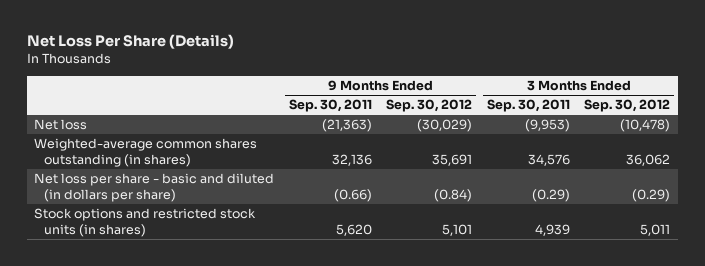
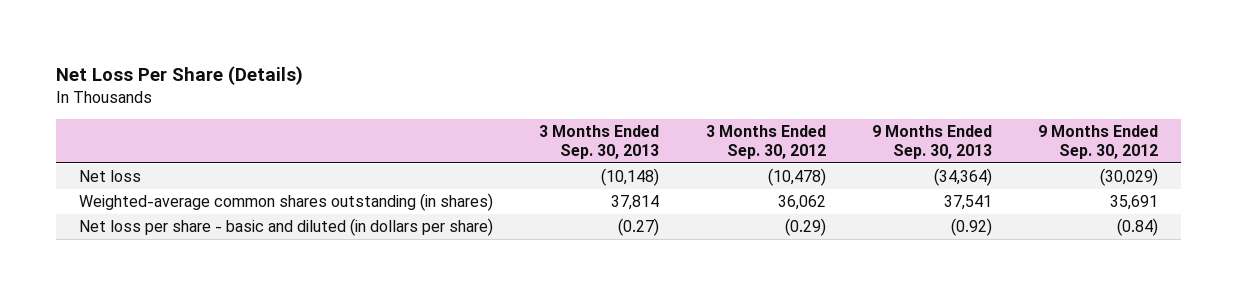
[288,99,372,113] Sep. 30, 2011 -> none
[486,99,570,113] Sep. 30, 2011 -> none
none -> [539,125,660,159] 3 Months Ended Sep. 30, 2013
none -> [871,125,992,159] 9 Months Ended Sep. 30, 2013
[34,208,257,237] Stock options and restricted stock units (in shares) -> none

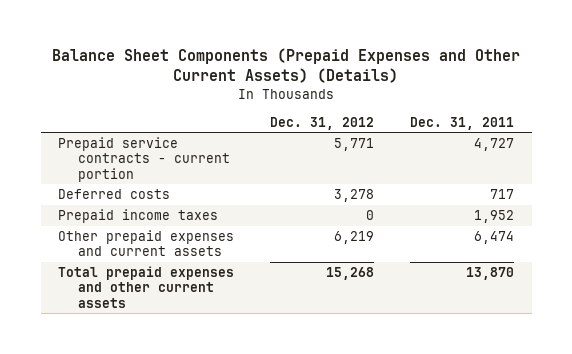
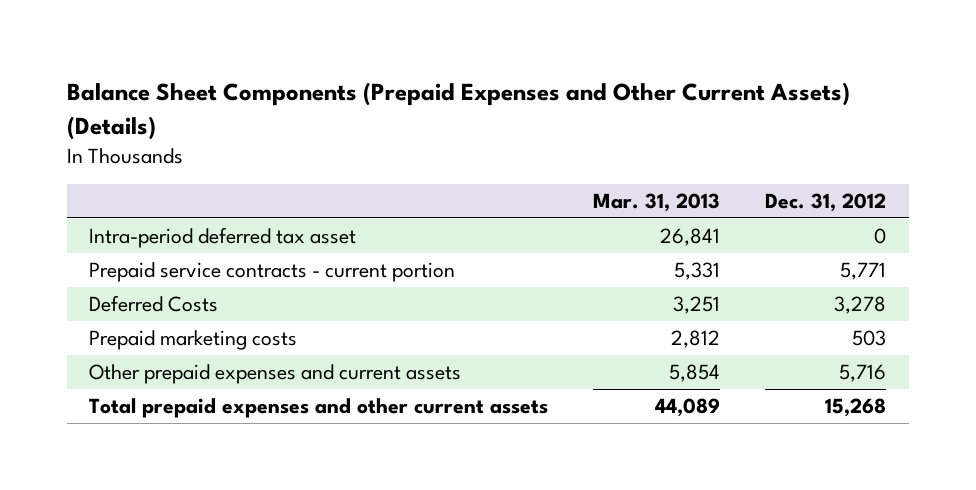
[409,116,514,130] Dec. 31, 2011 -> none
none -> [593,193,721,213] Mar. 31, 2013
none -> [89,226,357,248] Intra-period deferred tax asset
[58,209,219,224] Prepaid income taxes -> none
[58,189,171,200] Deferred costs -> [89,294,219,312] Deferred Costs
none -> [89,329,298,350] Prepaid marketing costs
[334,231,375,245] 6,219 -> [839,363,887,382] 5,716

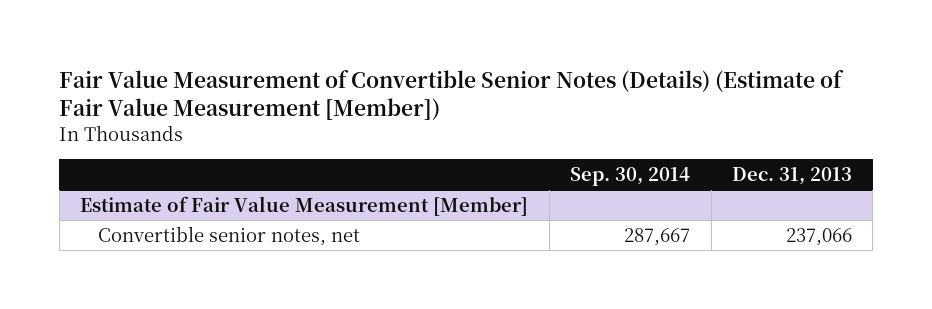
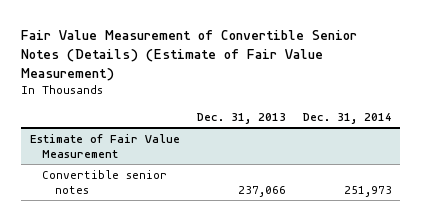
[59,69,845,120] Fair Value Measurement of Convertible Senior Notes (Details) (Estimate of Fair Value Measurement [Member]) -> [21,29,358,81] Fair Value Measurement of Convertible Senior Notes (Details) (Estimate of Fair Value Measurement)
[570,166,691,186] Sep. 30, 2014 -> none
none -> [302,113,392,125] Dec. 31, 2014
[80,195,529,216] Estimate of Fair Value Measurement [Member] -> [29,133,180,159] Estimate of Fair Value Measurement
[97,225,360,246] Convertible senior notes, net -> [42,169,168,195] Convertible senior notes

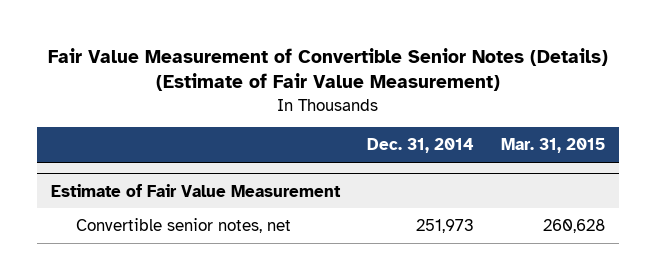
[196,113,286,125] Dec. 31, 2013 -> none
none -> [501,138,606,154] Mar. 31, 2015
[42,169,168,195] Convertible senior notes -> [75,217,291,233] Convertible senior notes, net

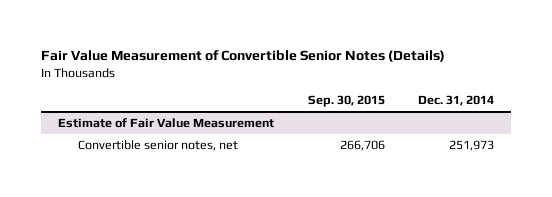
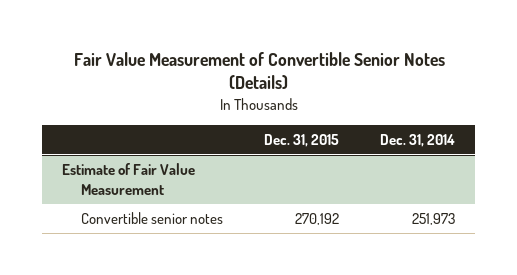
[307,95,385,108] Sep. 30, 2015 -> none
none -> [263,133,339,147] Dec. 31, 2015
[77,139,238,151] Convertible senior notes, net -> [81,212,224,225] Convertible senior notes

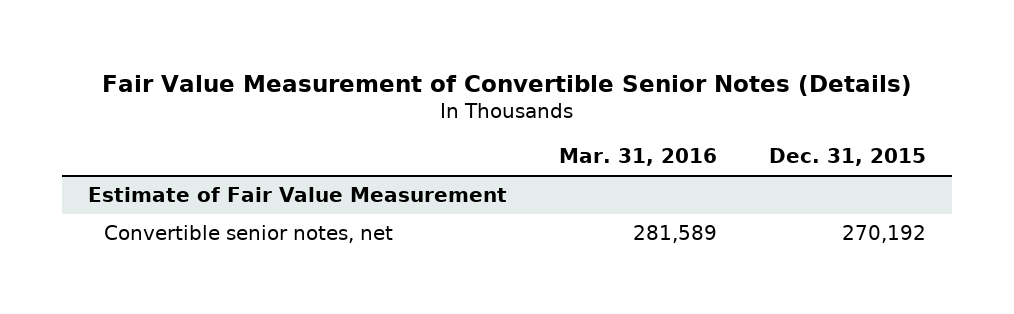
[379,133,455,147] Dec. 31, 2014 -> none
none -> [559,148,718,167] Mar. 31, 2016
[81,212,224,225] Convertible senior notes -> [103,224,393,243] Convertible senior notes, net

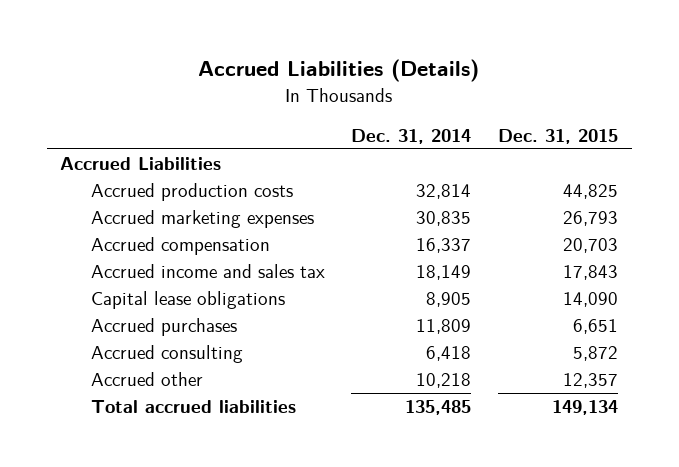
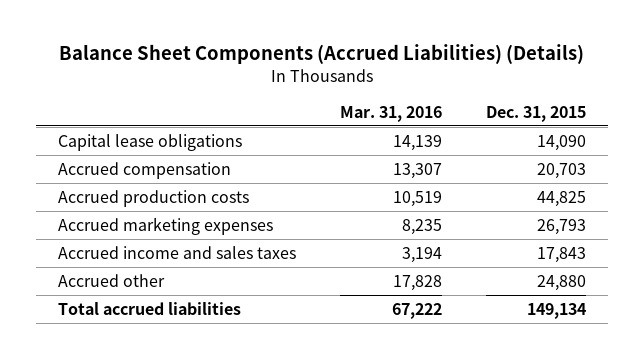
[198,59,480,83] Accrued Liabilities (Details) -> [58,44,584,65] Balance Sheet Components (Accrued Liabilities) (Details)
[351,128,472,144] Dec. 31, 2014 -> none
none -> [339,105,442,122] Mar. 31, 2016
[60,157,222,171] Accrued Liabilities -> none
[90,291,285,310] Capital lease obligations -> [57,133,242,151] Capital lease obligations
[90,237,270,256] Accrued compensation -> [57,161,231,179] Accrued compensation
[90,318,237,337] Accrued purchases -> none
[90,345,243,364] Accrued consulting -> none
[90,264,325,279] Accrued income and sales tax -> [57,245,296,259] Accrued income and sales taxes
[563,373,619,389] 12,357 -> [537,274,587,291] 24,880

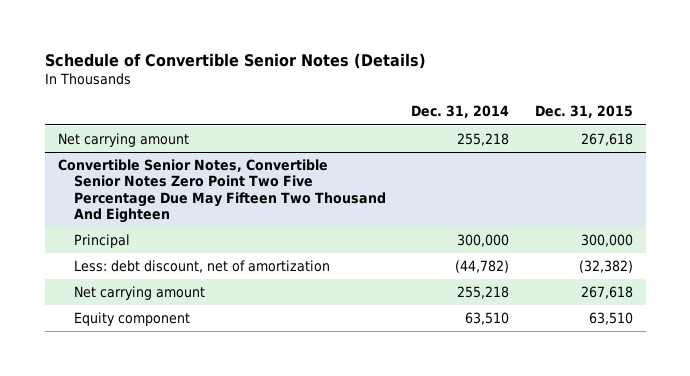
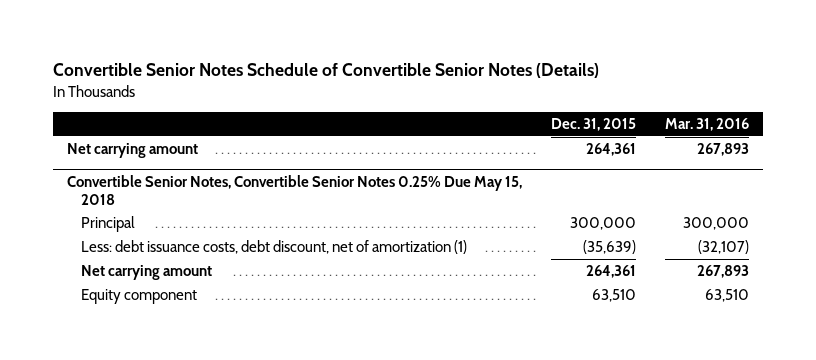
[44,53,426,70] Schedule of Convertible Senior Notes (Details) -> [52,63,599,79] Convertible Senior Notes Schedule of Convertible Senior Notes (Details)
[411,105,510,119] Dec. 31, 2014 -> none
none -> [664,118,749,132] Mar. 31, 2016
[57,159,386,223] Convertible Senior Notes, Convertible Senior Notes Zero Point Two Five Percentage Due May Fifteen Two Thousand And Eighteen -> none
[580,133,633,147] 267,618 -> [585,143,636,157] 264,361
none -> [66,175,522,205] Convertible Senior Notes, Convertible Senior Notes 0.25% Due May 15, 2018
[73,260,330,274] Less: debt discount, net of amortization -> [81,240,468,255] Less: debt issuance costs, debt discount, net of amortization (1)
[578,260,633,274] (32,382) -> [582,240,636,255] (35,639)
[580,286,633,300] 267,618 -> [585,265,636,279] 264,361

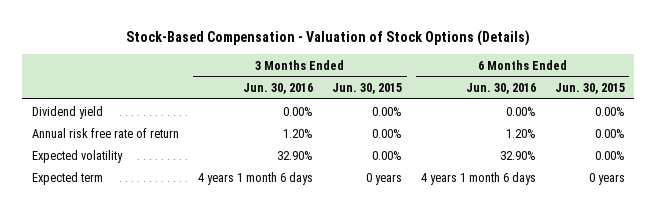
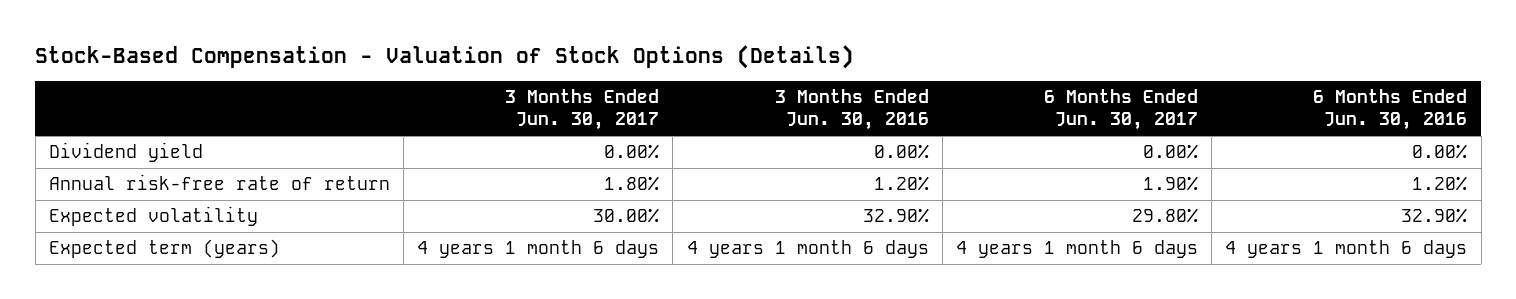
[331,82,402,94] Jun. 30, 2015 -> none
[554,82,625,94] Jun. 30, 2015 -> none
none -> [505,89,660,131] 3 Months Ended Jun. 30, 2017
none -> [1044,89,1199,131] 6 Months Ended Jun. 30, 2017
[31,127,179,138] Annual risk free rate of return -> [48,174,390,191] Annual risk-free rate of return
[31,171,103,185] Expected term -> [48,239,280,259] Expected term (years)

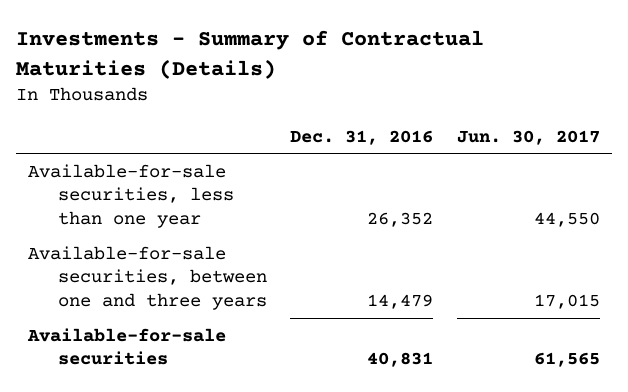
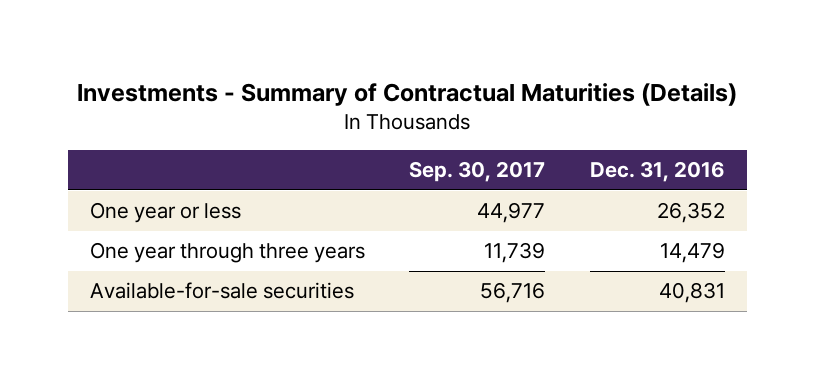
[457,129,601,145] Jun. 30, 2017 -> none
none -> [409,161,546,183] Sep. 30, 2017
[27,163,234,229] Available-for-sale securities, less than one year -> [90,202,242,224] One year or less
[27,245,267,311] Available-for-sale securities, between one and three years -> [90,242,366,264] One year through three years

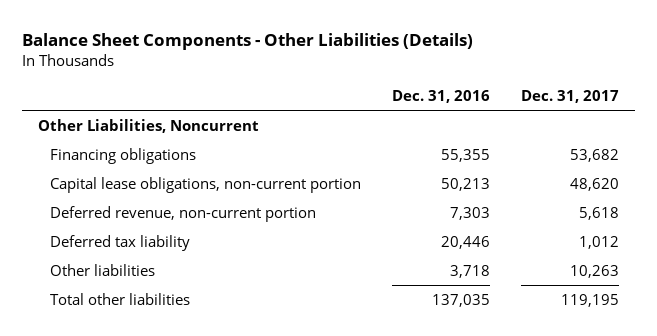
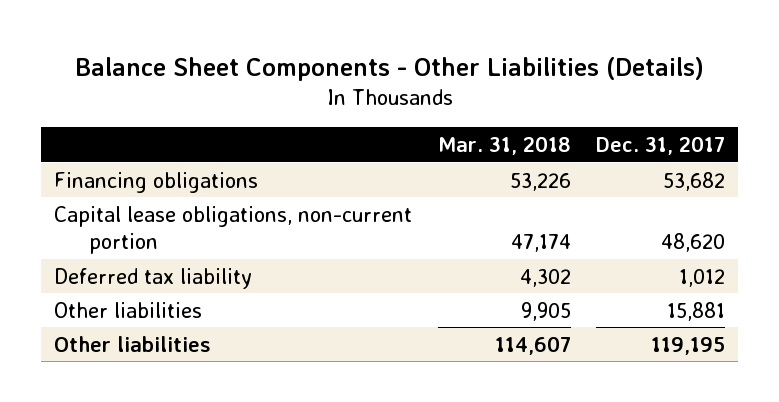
[391,89,490,103] Dec. 31, 2016 -> none
none -> [437,136,571,156] Mar. 31, 2018
[37,118,259,133] Other Liabilities, Noncurrent -> none
[49,205,316,222] Deferred revenue, non-current portion -> none
[570,264,620,278] 10,263 -> [667,301,726,321] 15,881
[49,292,190,305] Total other liabilities -> [54,335,212,352] Other liabilities

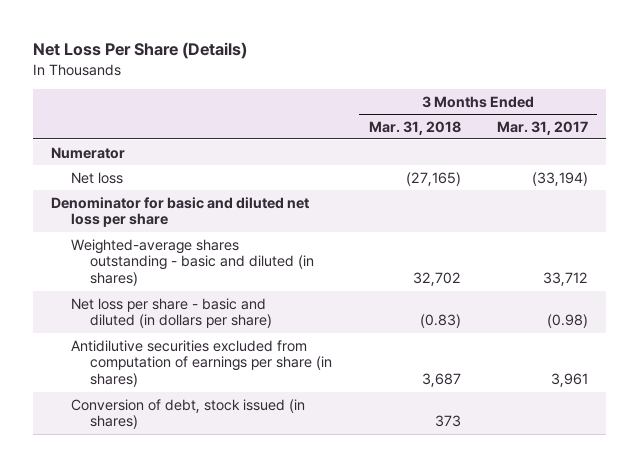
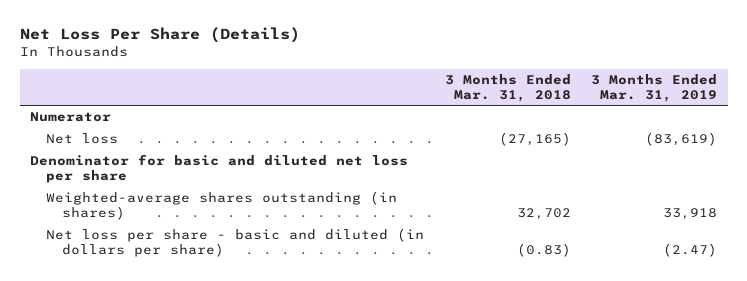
[496,120,588,135] Mar. 31, 2017 -> none
none -> [591,73,718,103] 3 Months Ended Mar. 31, 2019
[70,238,315,287] Weighted-average shares outstanding - basic and diluted (in shares) -> [46,191,398,221] Weighted-average shares outstanding (in shares)
[70,339,333,388] Antidilutive securities excluded from computation of earnings per share (in shares) -> none
[70,398,305,430] Conversion of debt, stock issued (in shares) -> none

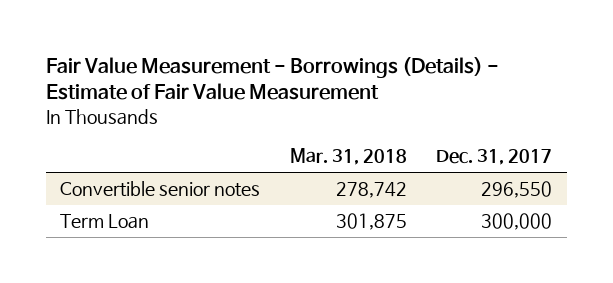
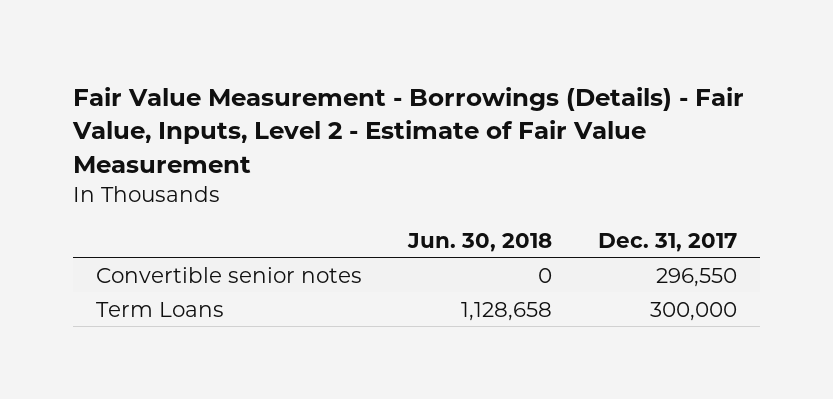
[45,56,499,101] Fair Value Measurement - Borrowings (Details) - Estimate of Fair Value Measurement -> [71,87,744,173] Fair Value Measurement - Borrowings (Details) - Fair Value, Inputs, Level 2 - Estimate of Fair Value Measurement
[289,148,407,166] Mar. 31, 2018 -> none
none -> [406,232,552,252] Jun. 30, 2018
[60,214,150,230] Term Loan -> [95,301,224,317] Term Loans

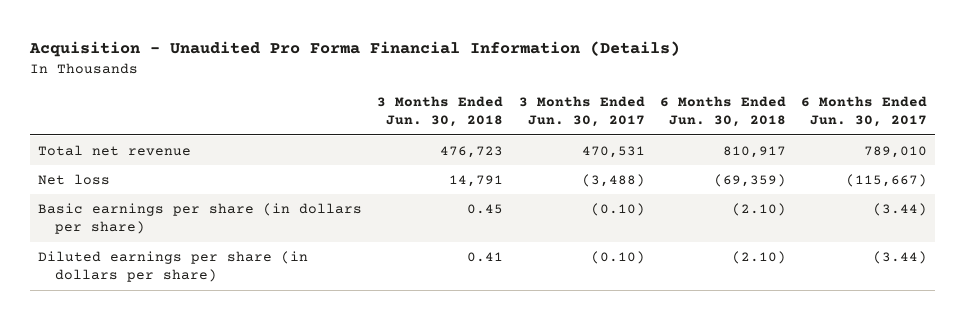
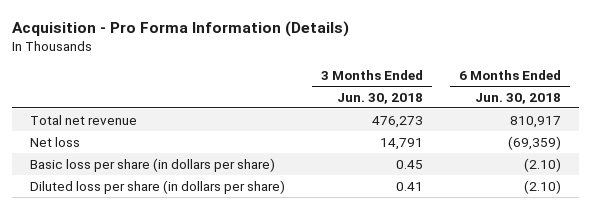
[29,40,681,57] Acquisition - Unaudited Pro Forma Financial Information (Details) -> [11,20,349,37] Acquisition - Pro Forma Information (Details)
[518,96,645,128] 3 Months Ended Jun. 30, 2017 -> none
[801,96,928,128] 6 Months Ended Jun. 30, 2017 -> none
[440,145,504,158] 476,723 -> [371,115,423,128] 476,273
[37,202,362,235] Basic earnings per share (in dollars per share) -> [29,157,275,172] Basic loss per share (in dollars per share)
[37,250,308,283] Diluted earnings per share (in dollars per share) -> [29,179,285,194] Diluted loss per share (in dollars per share)

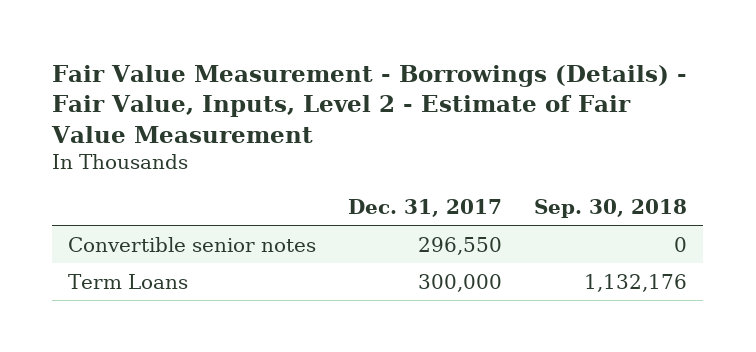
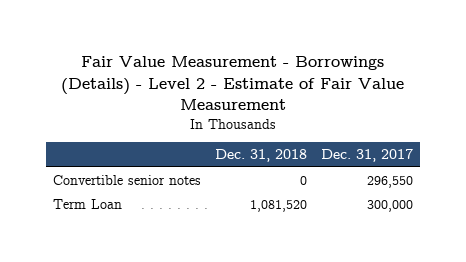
[51,65,688,143] Fair Value Measurement - Borrowings (Details) - Fair Value, Inputs, Level 2 - Estimate of Fair Value Measurement -> [60,56,404,111] Fair Value Measurement - Borrowings (Details) - Level 2 - Estimate of Fair Value Measurement
[534,198,688,218] Sep. 30, 2018 -> none
none -> [214,149,307,163] Dec. 31, 2018
[68,273,189,289] Term Loans -> [53,198,123,209] Term Loan

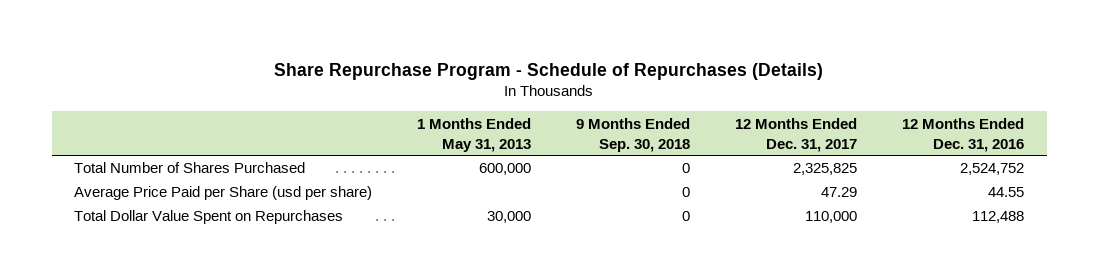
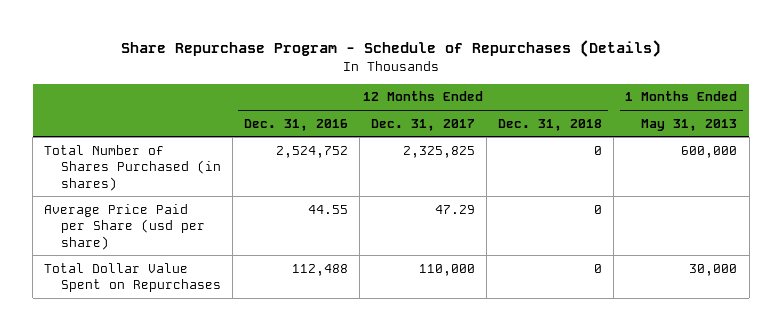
[576,117,691,152] 9 Months Ended Sep. 30, 2018 -> none
none -> [498,118,603,131] Dec. 31, 2018
[74,162,306,174] Total Number of Shares Purchased -> [44,144,221,191] Total Number of Shares Purchased (in shares)

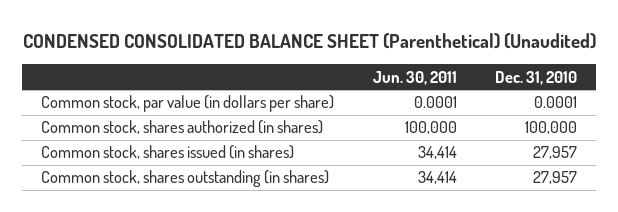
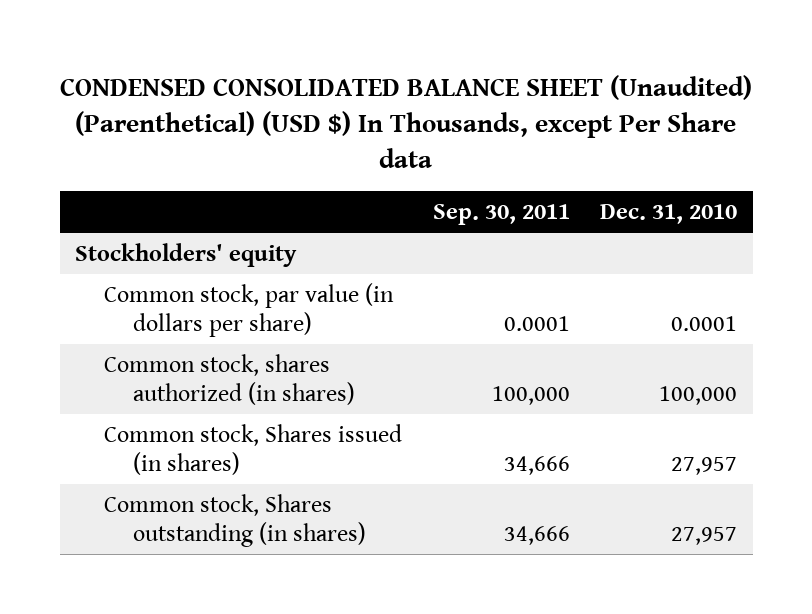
[23,32,597,49] CONDENSED CONSOLIDATED BALANCE SHEET (Parenthetical) (Unaudited) -> [60,74,753,169] CONDENSED CONSOLIDATED BALANCE SHEET (Unaudited) (Parenthetical) (USD $) In Thousands, except Per Share data
[372,70,457,85] Jun. 30, 2011 -> none
none -> [432,204,570,226] Sep. 30, 2011
none -> [74,242,297,267] Stockholders' equity
[41,145,295,160] Common stock, shares issued (in shares) -> [103,423,402,475] Common stock, Shares issued (in shares)
[41,170,330,188] Common stock, shares outstanding (in shares) -> [103,493,366,547] Common stock, Shares outstanding (in shares)

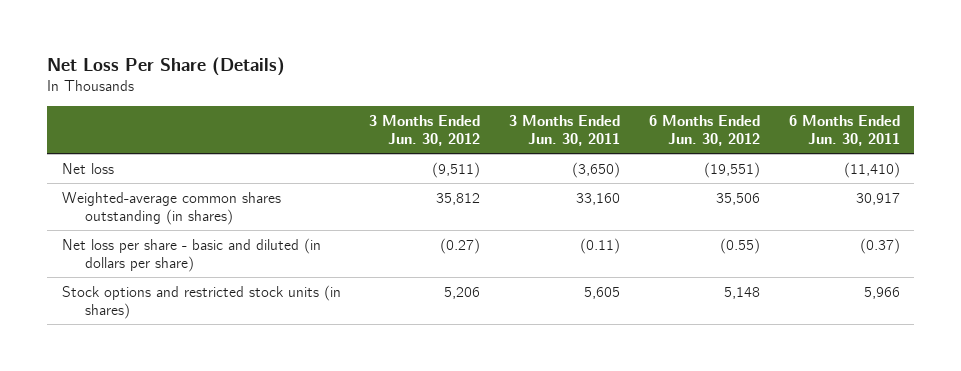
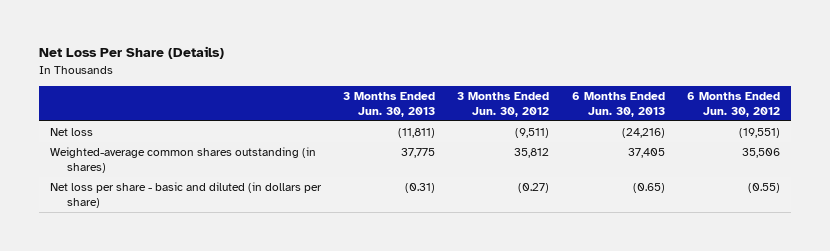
[509,114,621,147] 3 Months Ended Jun. 30, 2011 -> none
[788,114,900,147] 6 Months Ended Jun. 30, 2011 -> none
none -> [343,92,436,117] 3 Months Ended Jun. 30, 2013
none -> [571,92,665,117] 6 Months Ended Jun. 30, 2013
[61,284,341,320] Stock options and restricted stock units (in shares) -> none

